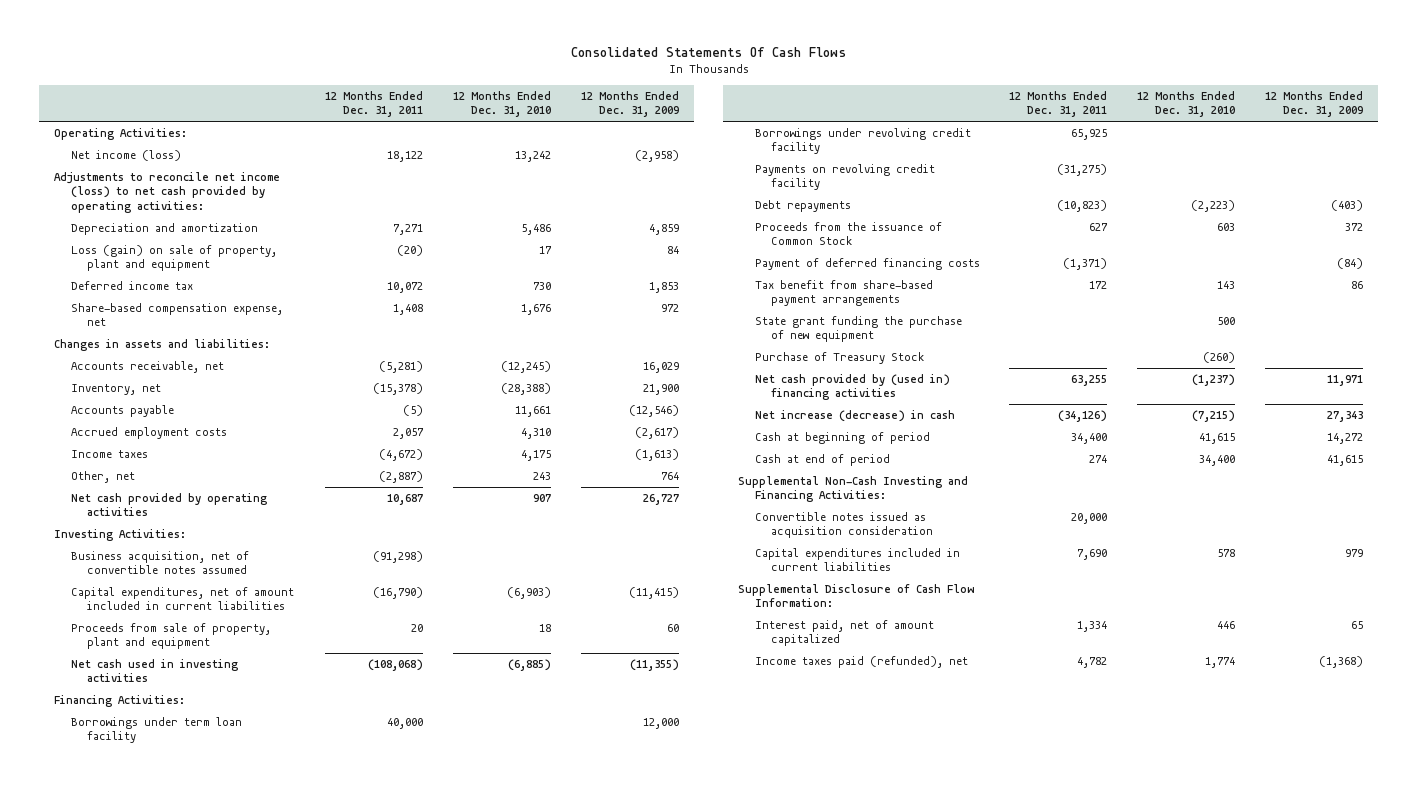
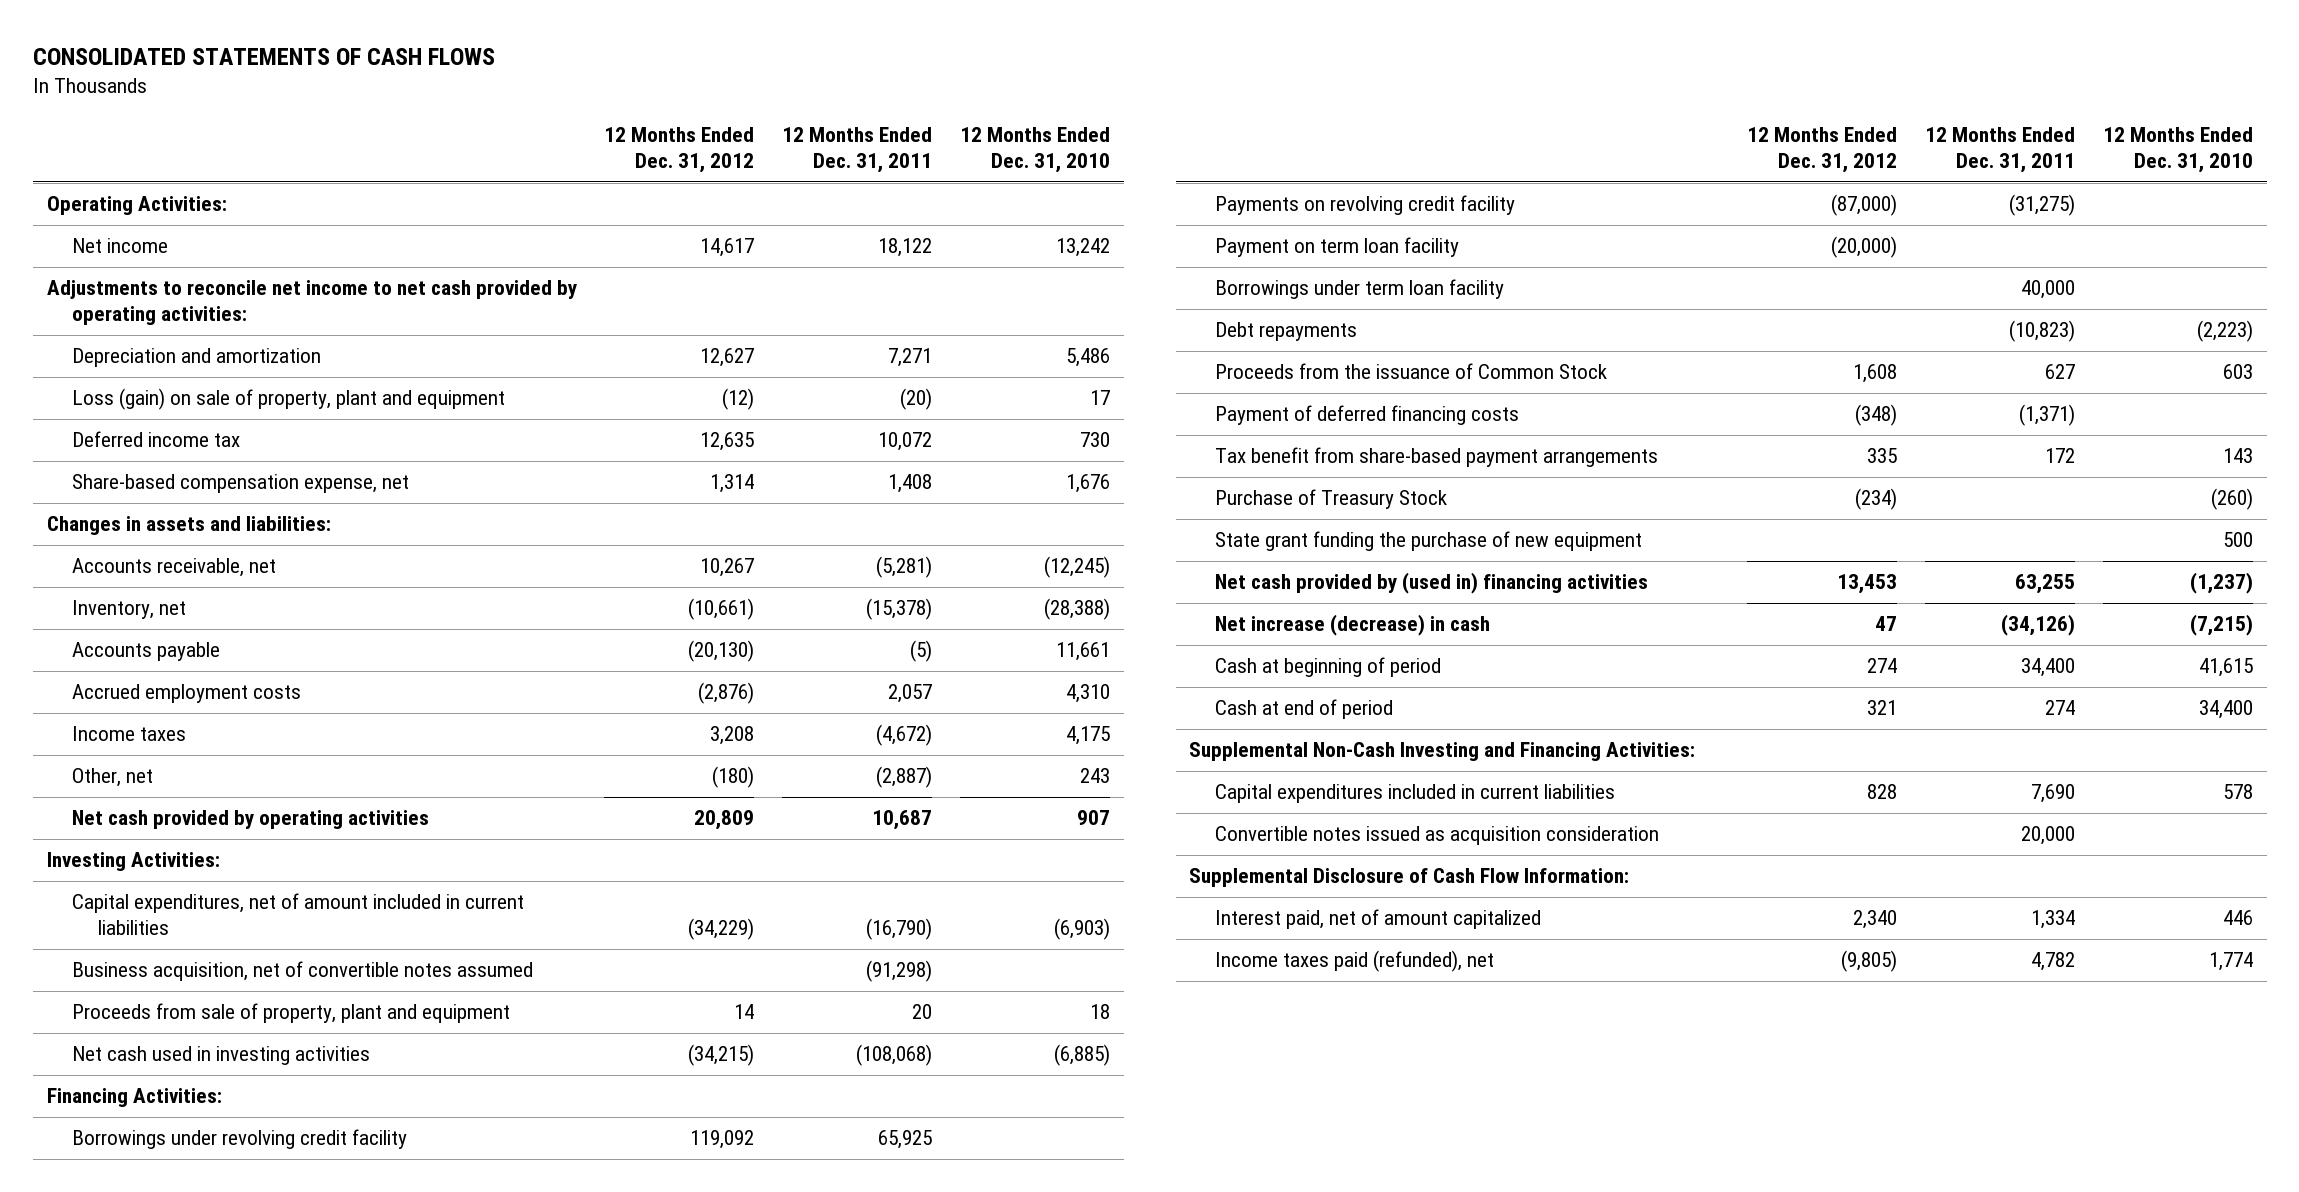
[570,47,846,58] Consolidated Statements Of Cash Flows -> [32,47,495,65] CONSOLIDATED STATEMENTS OF CASH FLOWS
[581,90,680,118] 12 Months Ended Dec. 31, 2009 -> none
none -> [604,127,755,174] 12 Months Ended Dec. 31, 2012
[70,149,181,161] Net income (loss) -> [72,238,169,254] Net income
[54,171,281,213] Adjustments to reconcile net income (loss) to net cash provided by operating activities: -> [46,280,577,326] Adjustments to reconcile net income to net cash provided by operating activities:
[70,550,249,575] Business acquisition, net of convertible notes assumed -> [72,961,534,982] Business acquisition, net of convertible notes assumed
none -> [1215,237,1460,258] Payment on term loan facility
[70,716,242,744] Borrowings under term loan facility -> [1215,279,1505,300] Borrowings under term loan facility
[754,315,962,343] State grant funding the purchase of new equipment -> [1215,531,1643,552] State grant funding the purchase of new equipment
[754,511,934,539] Convertible notes issued as acquisition consideration -> [1215,826,1660,846] Convertible notes issued as acquisition consideration

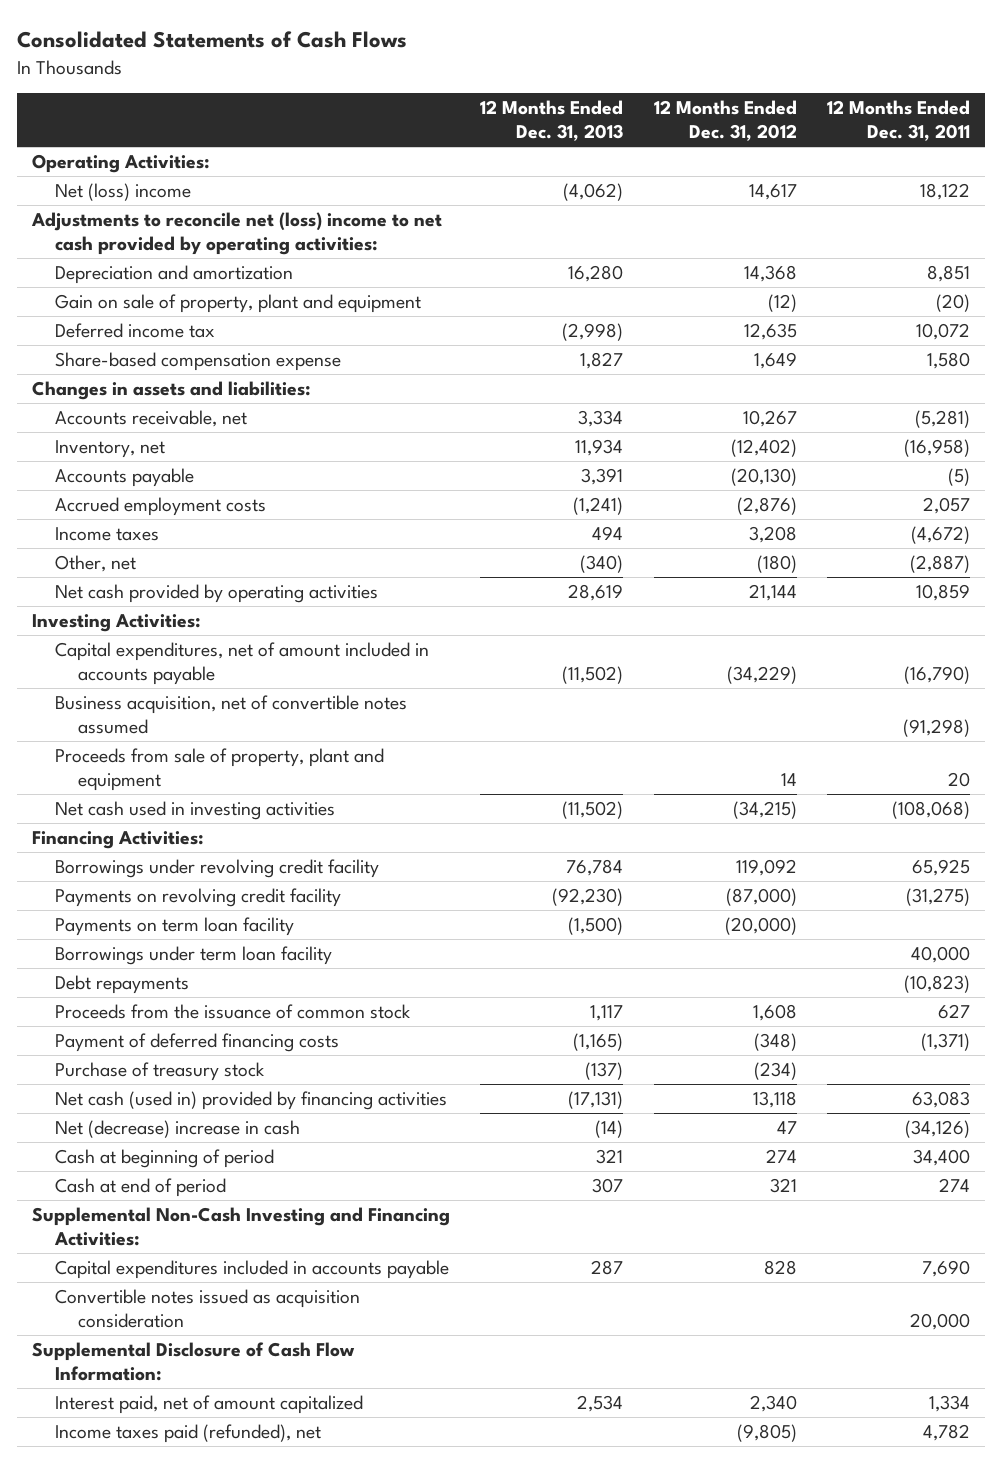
[32,47,495,65] CONSOLIDATED STATEMENTS OF CASH FLOWS -> [16,31,407,49] Consolidated Statements of Cash Flows
[959,127,1110,174] 12 Months Ended Dec. 31, 2010 -> none
none -> [480,100,624,142] 12 Months Ended Dec. 31, 2013
[72,238,169,254] Net income -> [54,183,191,202] Net (loss) income
[46,280,577,326] Adjustments to reconcile net income to net cash provided by operating activities: -> [30,212,442,255] Adjustments to reconcile net (loss) income to net cash provided by operating activities:
[700,348,755,368] 12,627 -> [743,265,797,283] 14,368
[888,348,933,368] 7,271 -> [927,265,971,283] 8,851
[72,388,506,411] Loss (gain) on sale of property, plant and equipment -> [54,294,421,314] Gain on sale of property, plant and equipment
[72,474,410,494] Share-based compensation expense, net -> [54,352,341,372] Share-based compensation expense
[710,474,755,494] 1,314 -> [753,352,797,370] 1,649
[888,474,933,494] 1,408 -> [927,352,971,370] 1,580
[688,598,755,621] (10,661) -> [730,439,797,458] (12,402)
[866,598,933,621] (15,378) -> [904,439,971,458] (16,958)
[694,810,755,831] 20,809 -> [748,584,797,602] 21,144
[872,810,933,831] 10,687 -> [916,584,971,602] 10,859
[72,893,525,936] Capital expenditures, net of amount included in current liabilities -> [54,642,429,685] Capital expenditures, net of amount included in accounts payable
[1215,237,1460,258] Payment on term loan facility -> [54,917,294,937] Payments on term loan facility
[1215,363,1608,380] Proceeds from the issuance of Common Stock -> [54,1004,411,1020] Proceeds from the issuance of common stock
[1215,447,1659,468] Tax benefit from share-based payment arrangements -> none
[1215,531,1643,552] State grant funding the purchase of new equipment -> none
[1215,489,1448,510] Purchase of Treasury Stock -> [54,1062,265,1082] Purchase of treasury stock
[1215,572,1649,595] Net cash provided by (used in) financing activities -> [54,1091,447,1111] Net cash (used in) provided by financing activities
[1837,574,1898,595] 13,453 -> [752,1091,797,1109] 13,118
[2014,574,2075,595] 63,255 -> [912,1091,971,1109] 63,083
[1215,614,1491,637] Net increase (decrease) in cash -> [54,1120,300,1139] Net (decrease) increase in cash
[1215,784,1616,804] Capital expenditures included in current liabilities -> [54,1260,449,1280] Capital expenditures included in accounts payable

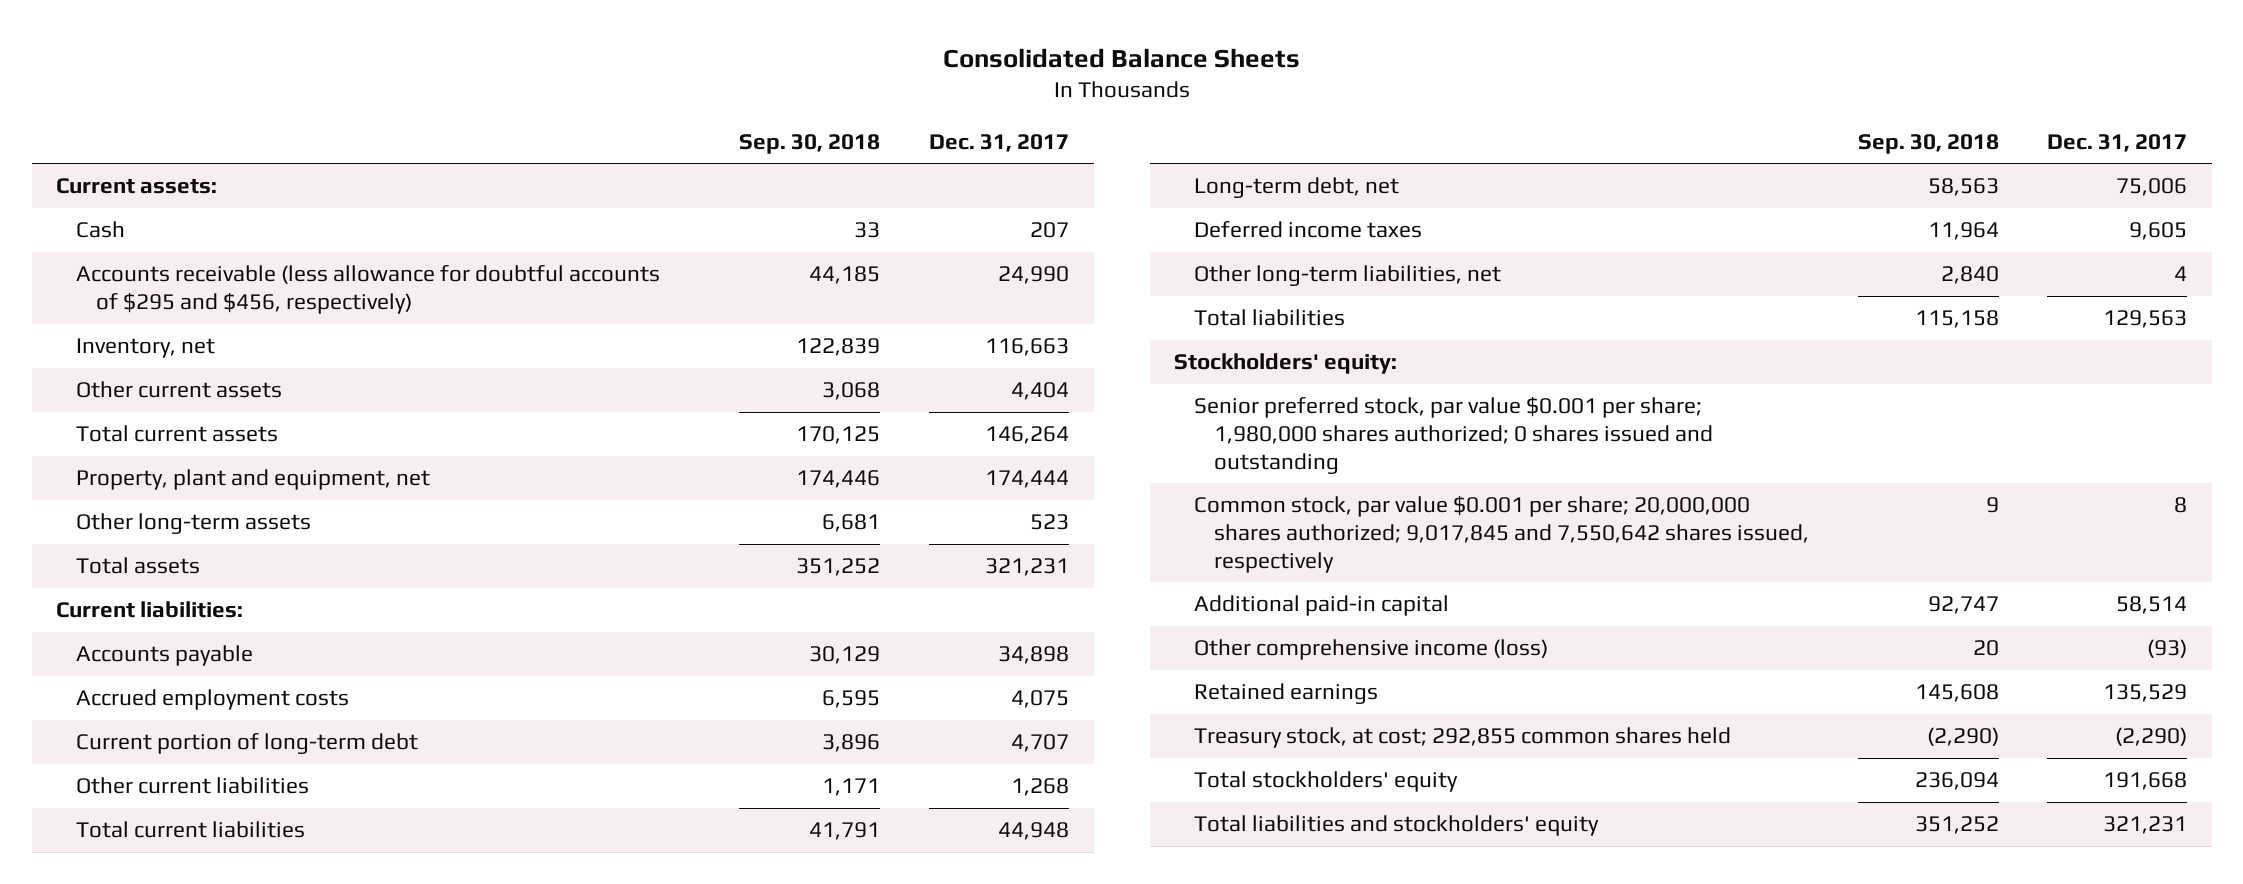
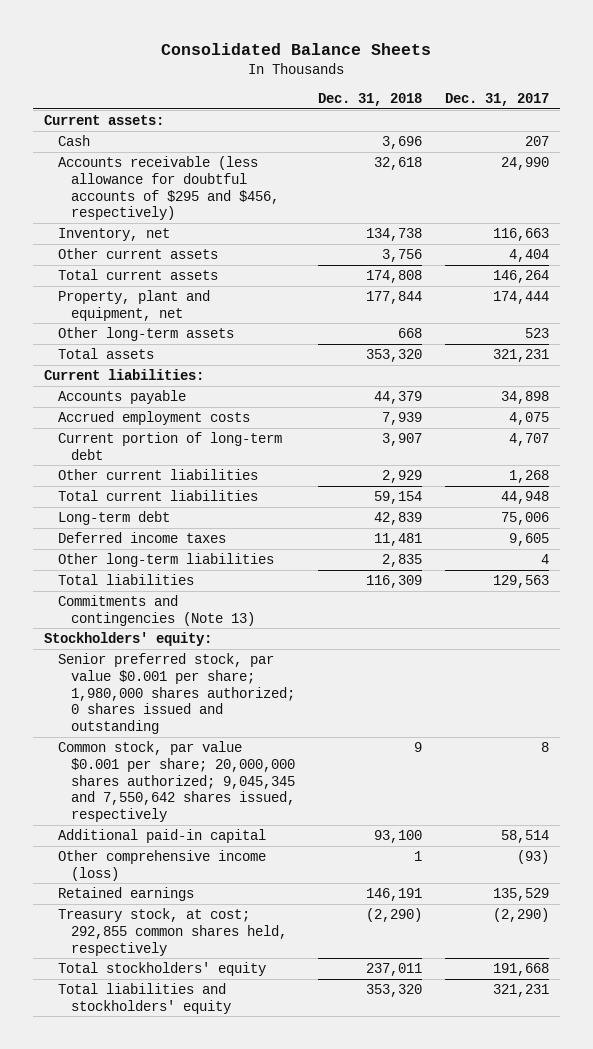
[739,133,881,154] Sep. 30, 2018 -> none
none -> [317,93,422,107] Dec. 31, 2018
[1194,177,1400,199] Long-term debt, net -> [57,511,170,526] Long-term debt
[1194,265,1502,287] Other long-term liabilities, net -> [57,553,274,568] Other long-term liabilities
none -> [57,595,256,626] Commitments and contingencies (Note 13)
[1194,496,1809,573] Common stock, par value $0.001 per share; 20,000,000 shares authorized; 9,017,845 and 7,550,642 shares issued, respectively -> [57,741,296,823] Common stock, par value $0.001 per share; 20,000,000 shares authorized; 9,045,345 and 7,550,642 shares issued, respectively
[1194,727,1732,749] Treasury stock, at cost; 292,855 common shares held -> [57,908,288,956] Treasury stock, at cost; 292,855 common shares held, respectively

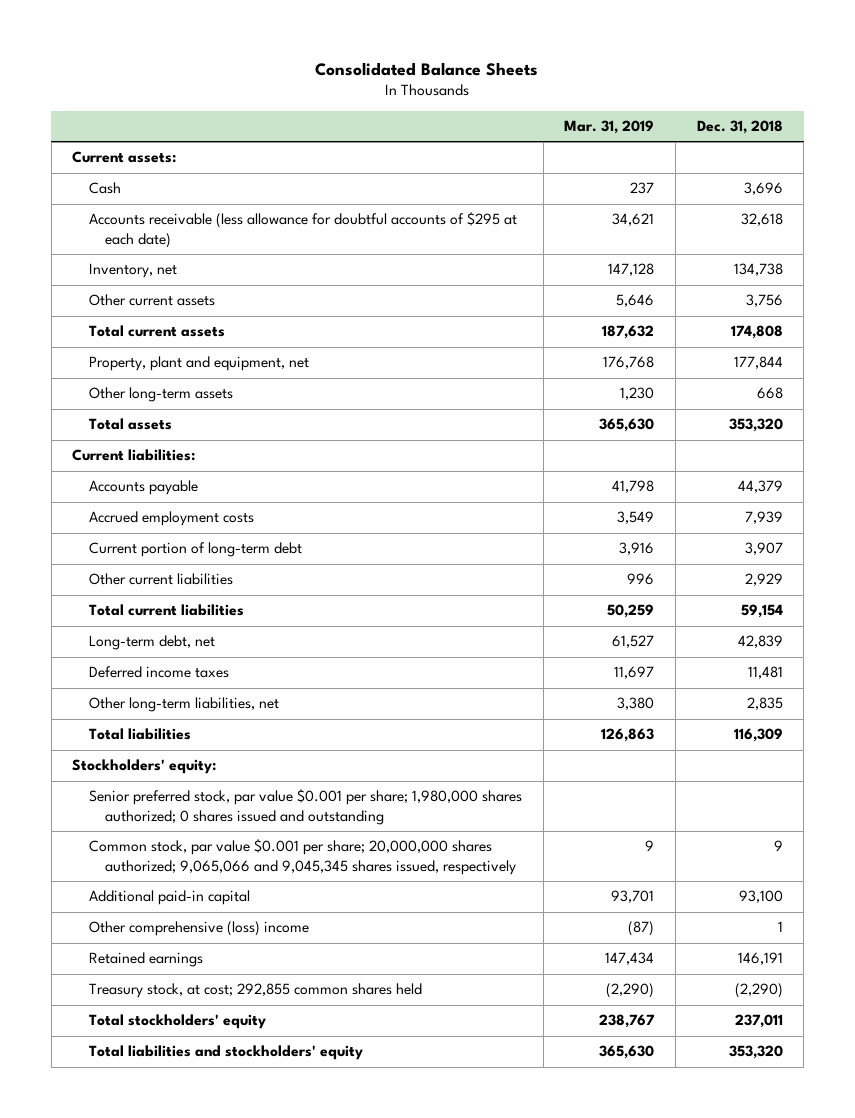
[444,93,549,107] Dec. 31, 2017 -> none
none -> [564,120,655,135] Mar. 31, 2019
[57,156,280,221] Accounts receivable (less allowance for doubtful accounts of $295 and $456, respectively) -> [88,212,517,248] Accounts receivable (less allowance for doubtful accounts of $295 at each date)
[57,511,170,526] Long-term debt -> [88,635,215,651] Long-term debt, net
[57,553,274,568] Other long-term liabilities -> [88,697,279,713] Other long-term liabilities, net
[57,595,256,626] Commitments and contingencies (Note 13) -> none
[57,741,296,823] Common stock, par value $0.001 per share; 20,000,000 shares authorized; 9,045,345 and 7,550,642 shares issued, respectively -> [88,839,517,875] Common stock, par value $0.001 per share; 20,000,000 shares authorized; 9,065,066 and 9,045,345 shares issued, respectively
[57,850,266,881] Other comprehensive income (loss) -> [88,921,309,937] Other comprehensive (loss) income
[57,908,288,956] Treasury stock, at cost; 292,855 common shares held, respectively -> [88,983,422,999] Treasury stock, at cost; 292,855 common shares held

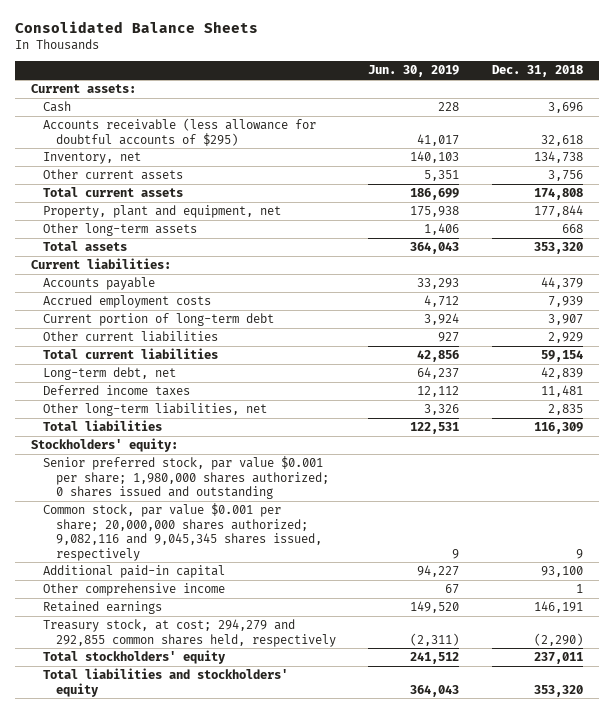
[564,120,655,135] Mar. 31, 2019 -> none
none -> [368,65,460,78] Jun. 30, 2019
[88,212,517,248] Accounts receivable (less allowance for doubtful accounts of $295 at each date) -> [43,117,317,146] Accounts receivable (less allowance for doubtful accounts of $295)
[88,839,517,875] Common stock, par value $0.001 per share; 20,000,000 shares authorized; 9,065,066 and 9,045,345 shares issued, respectively -> [43,502,322,561] Common stock, par value $0.001 per share; 20,000,000 shares authorized; 9,082,116 and 9,045,345 shares issued, respectively
[88,921,309,937] Other comprehensive (loss) income -> [43,582,226,596] Other comprehensive income
[88,983,422,999] Treasury stock, at cost; 292,855 common shares held -> [43,618,336,647] Treasury stock, at cost; 294,279 and 292,855 common shares held, respectively

